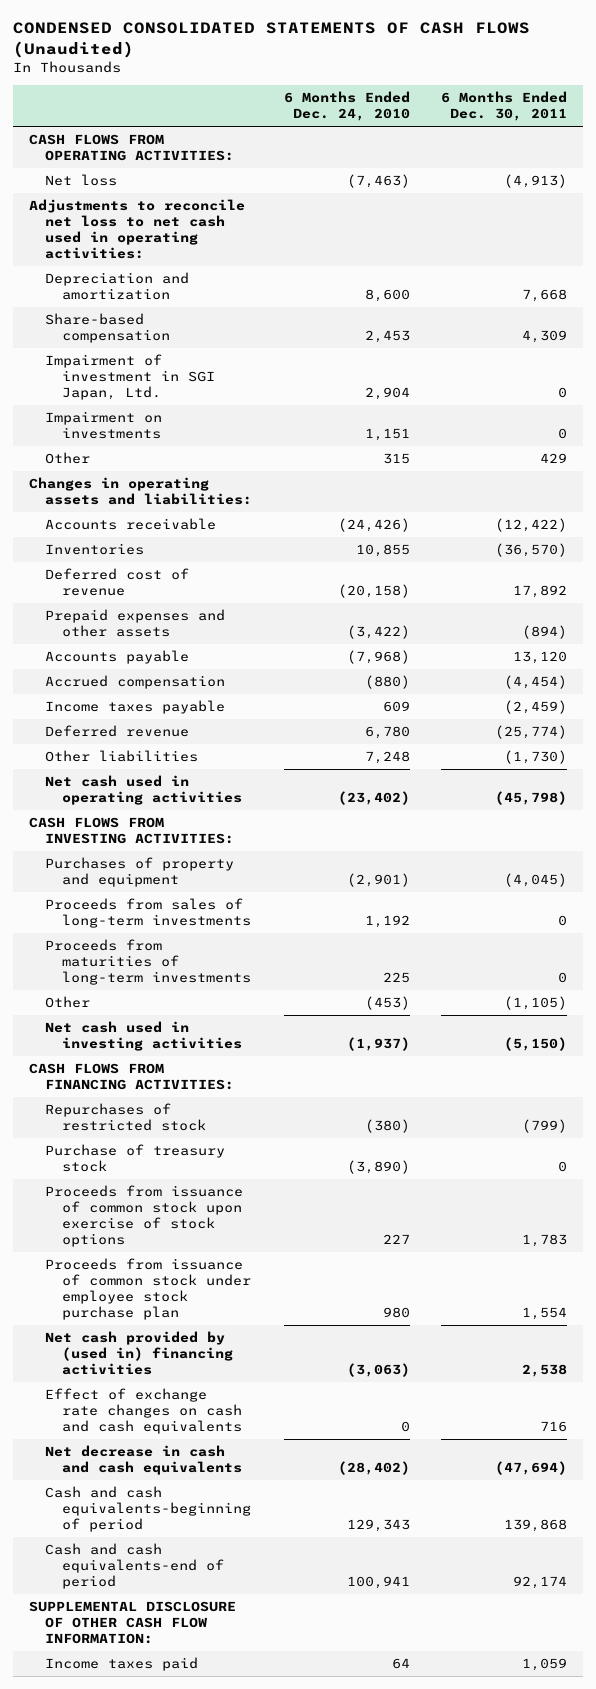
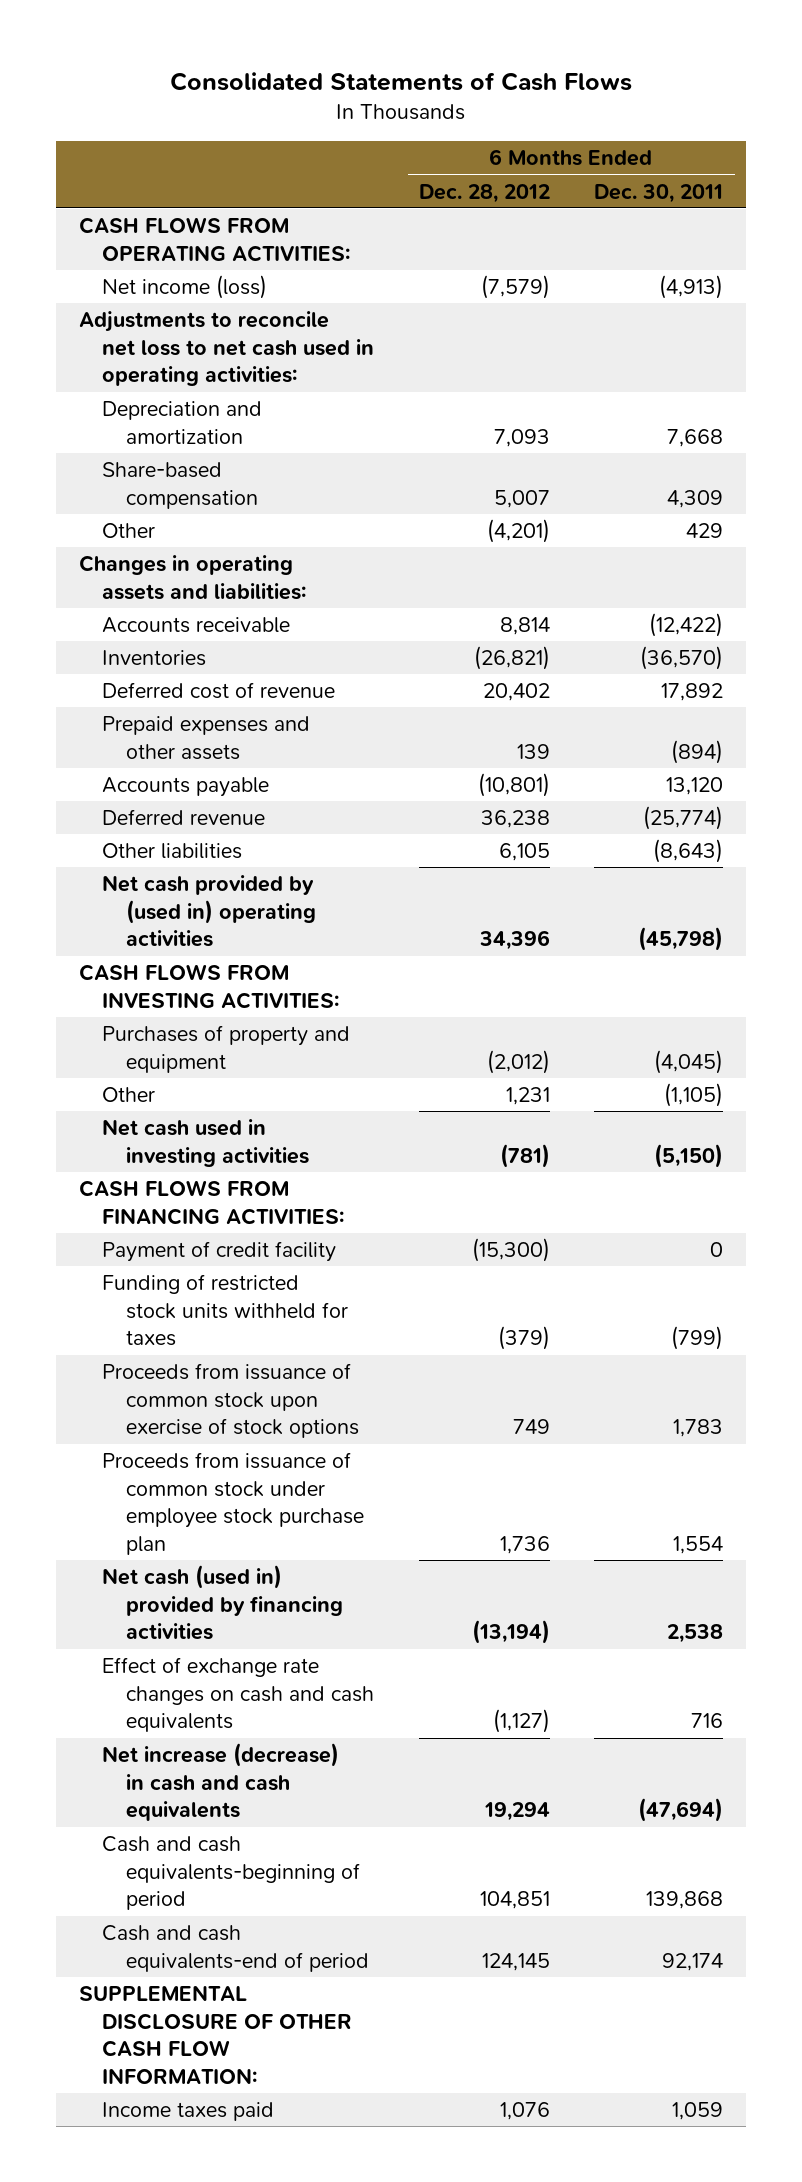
[12,22,530,58] CONDENSED CONSOLIDATED STATEMENTS OF CASH FLOWS (Unaudited) -> [170,72,633,92] Consolidated Statements of Cash Flows
[283,91,410,122] 6 Months Ended Dec. 24, 2010 -> none
none -> [418,183,550,203] Dec. 28, 2012
[45,174,118,187] Net loss -> [102,275,268,300] Net income (loss)
[45,354,215,401] Impairment of investment in SGI Japan, Ltd. -> none
[45,411,163,440] Impairment on investments -> none
[45,675,226,690] Accrued compensation -> none
[45,700,226,715] Income taxes payable -> none
[504,750,568,765] (1,730) -> [653,839,724,864] (8,643)
[45,775,242,806] Net cash used in operating activities -> [102,875,316,948] Net cash provided by (used in) operating activities
[45,898,251,929] Proceeds from sales of long-term investments -> none
[45,939,251,986] Proceeds from maturities of long-term investments -> none
[45,1144,226,1173] Purchase of treasury stock -> none
none -> [102,1241,337,1263] Payment of credit facility
[45,1103,206,1132] Repurchases of restricted stock -> [102,1274,348,1347] Funding of restricted stock units withheld for taxes
[45,1331,233,1376] Net cash provided by (used in) financing activities -> [102,1565,343,1641] Net cash (used in) provided by financing activities
[45,1445,242,1476] Net decrease in cash and cash equivalents -> [102,1743,340,1822] Net increase (decrease) in cash and cash equivalents

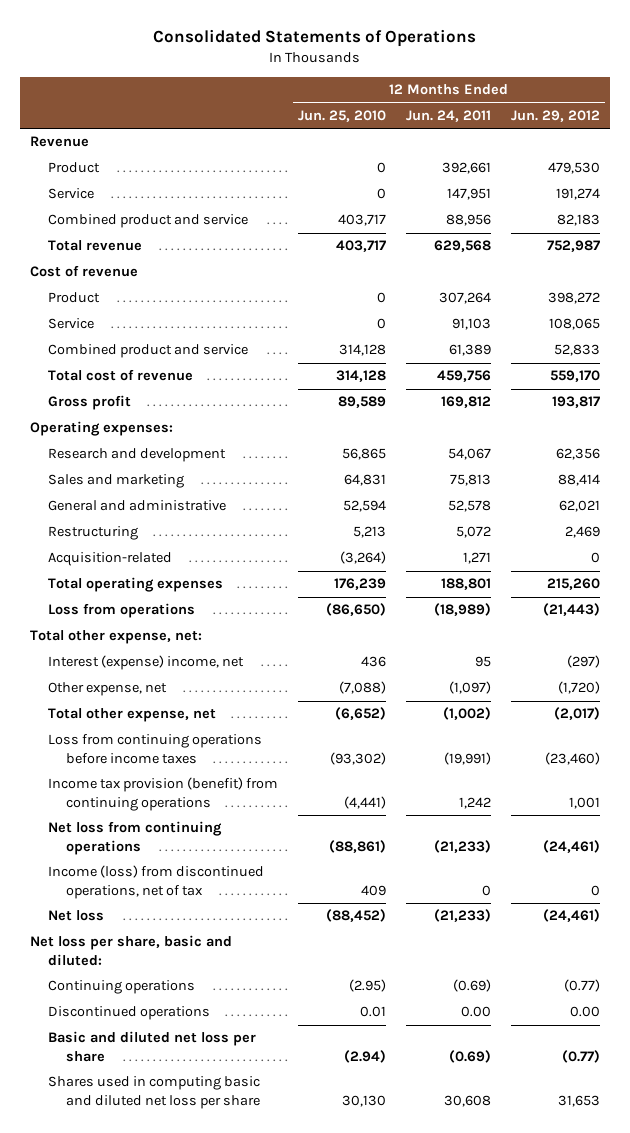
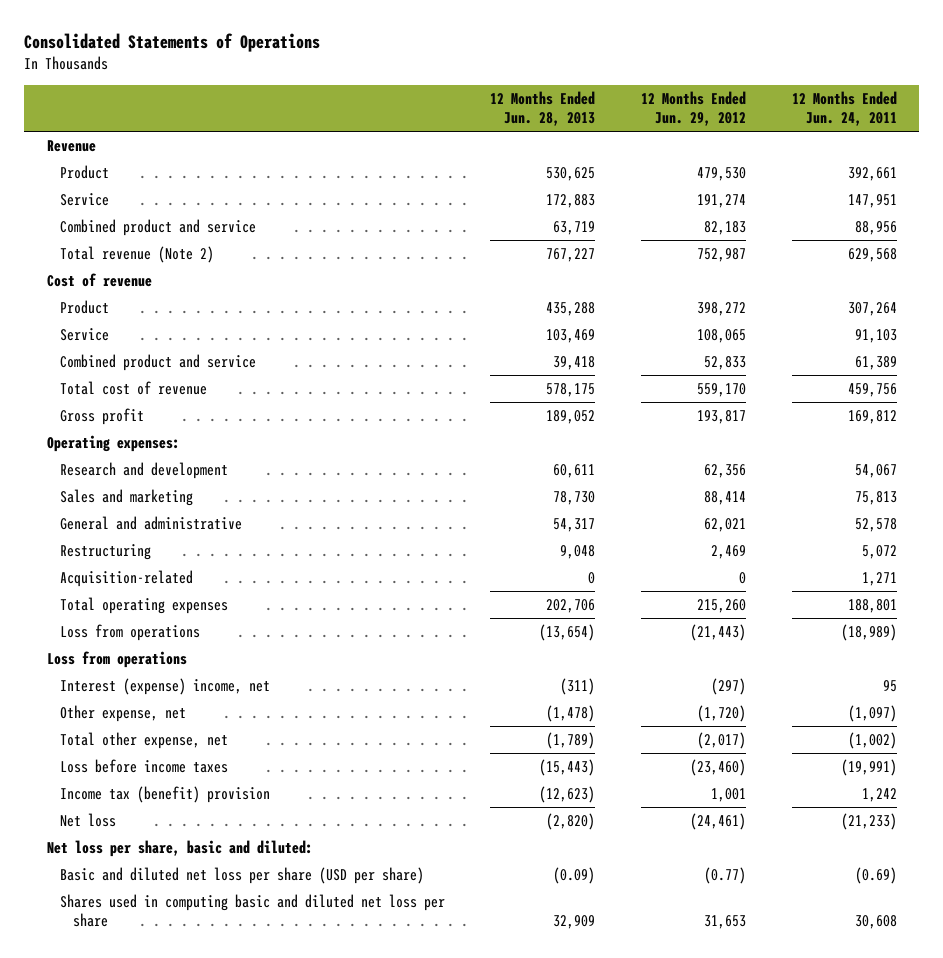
[297,110,386,123] Jun. 25, 2010 -> none
none -> [490,91,596,127] 12 Months Ended Jun. 28, 2013
[47,240,142,252] Total revenue -> [59,246,214,264] Total revenue (Note 2)
[29,630,202,645] Total other expense, net: -> [46,651,187,669] Loss from operations
[47,821,222,855] Net loss from continuing operations -> none
[47,865,264,899] Income (loss) from discontinued operations, net of tax -> none
[47,734,262,764] Loss from continuing operations before income taxes -> [59,759,228,774] Loss before income taxes
[47,777,278,811] Income tax provision (benefit) from continuing operations -> [59,786,270,804] Income tax (benefit) provision
[47,980,195,995] Continuing operations -> none
[47,1006,210,1021] Discontinued operations -> none
[47,1031,256,1062] Basic and diluted net loss per share -> [59,867,424,885] Basic and diluted net loss per share (USD per share)

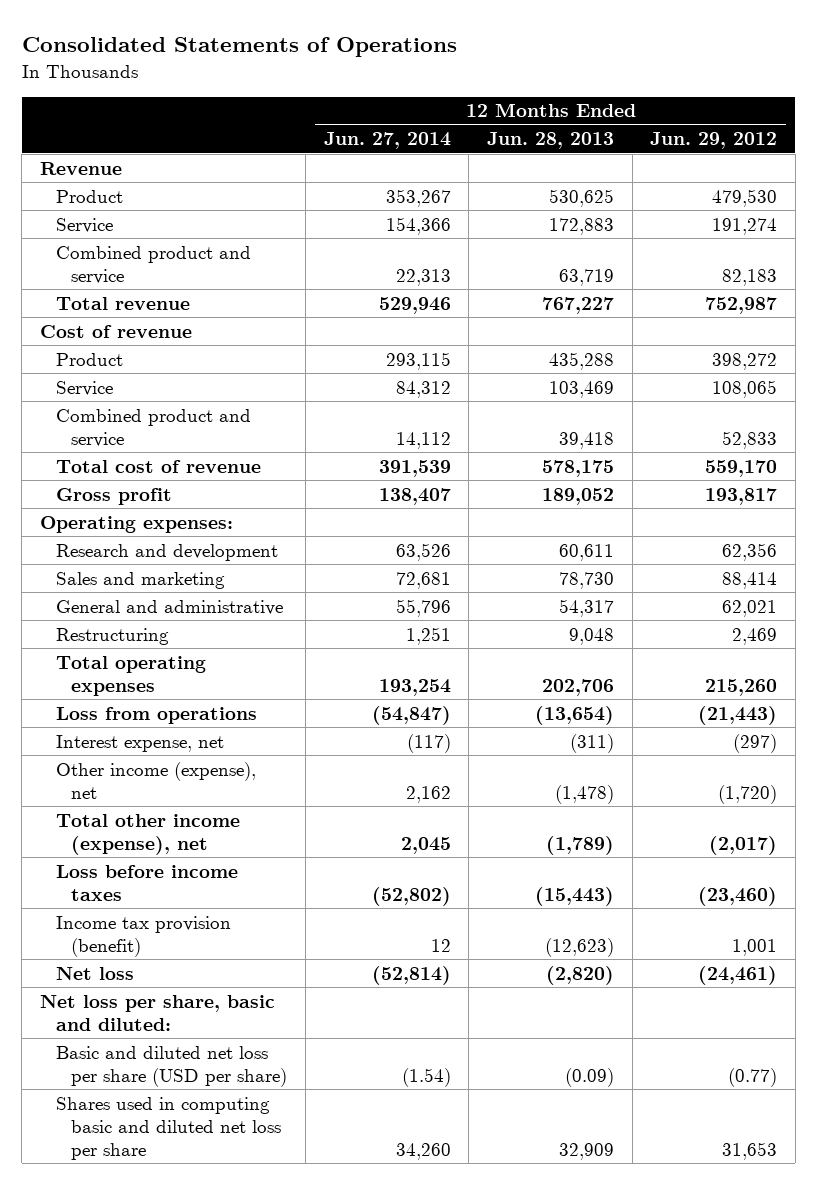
[791,91,897,127] 12 Months Ended Jun. 24, 2011 -> none
none -> [323,132,451,150] Jun. 27, 2014
[59,246,214,264] Total revenue (Note 2) -> [55,296,190,310] Total revenue
[59,570,193,588] Acquisition-related -> none
[46,651,187,669] Loss from operations -> none
[59,678,270,696] Interest (expense) income, net -> [55,734,224,752] Interest expense, net
[59,705,186,723] Other expense, net -> [55,761,256,799] Other income (expense), net
[59,732,228,750] Total other expense, net -> [55,813,240,855] Total other income (expense), net
[59,786,270,804] Income tax (benefit) provision -> [55,915,231,957] Income tax provision (benefit)

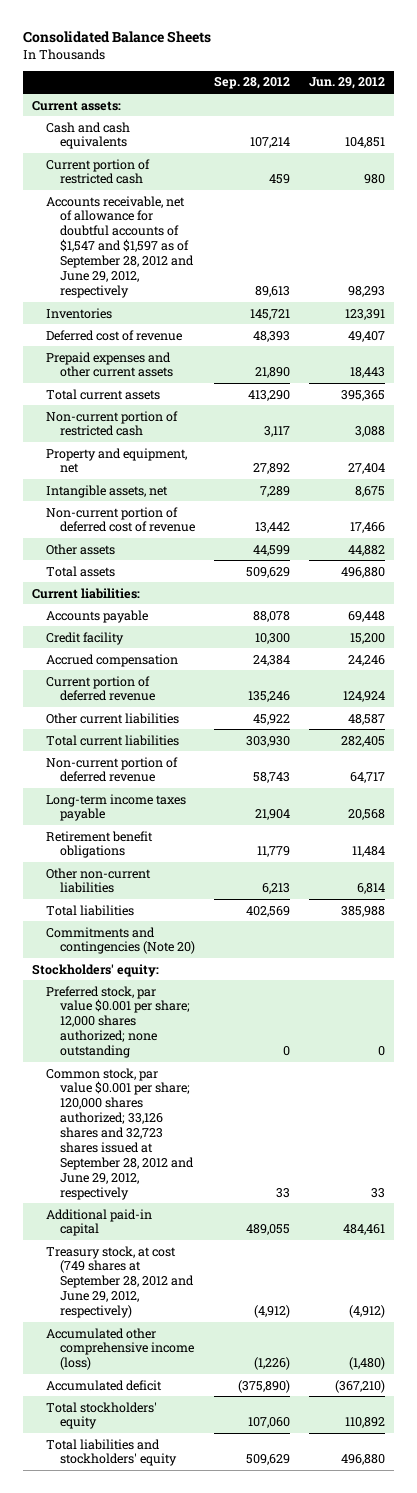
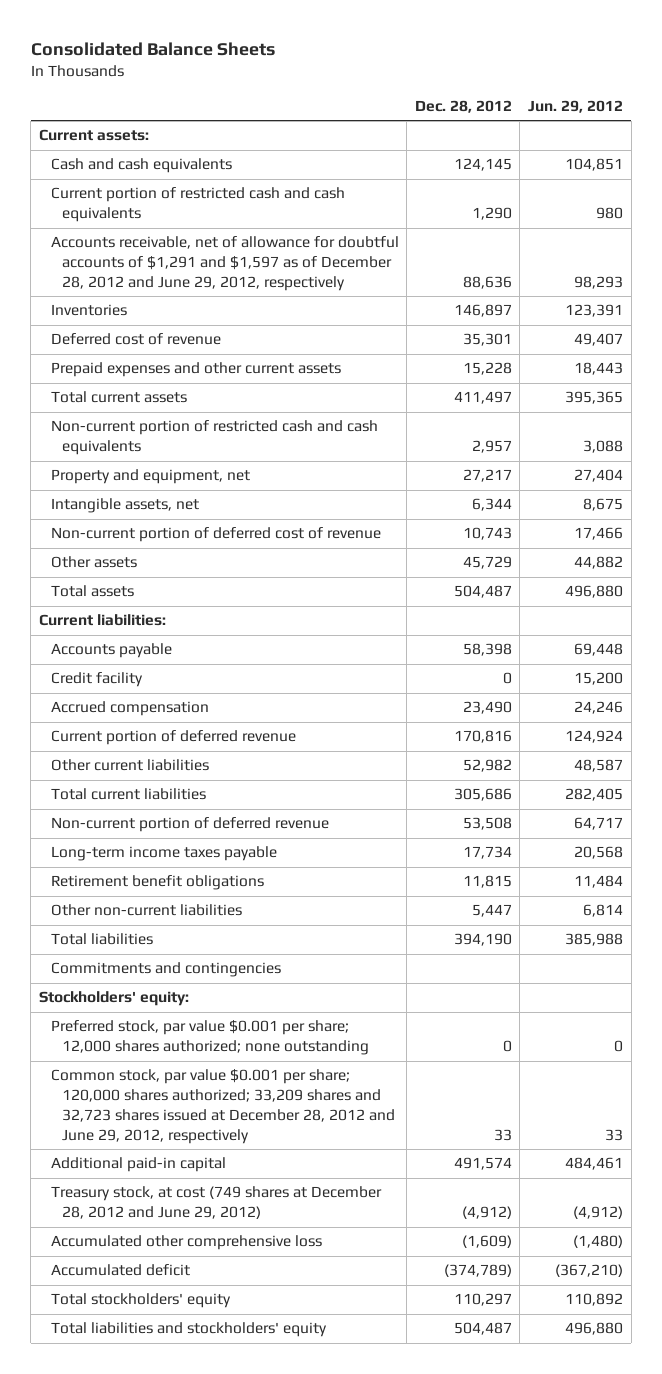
[214,76,291,90] Sep. 28, 2012 -> none
none -> [414,99,512,113] Dec. 28, 2012
[46,158,151,185] Current portion of restricted cash -> [50,187,345,223] Current portion of restricted cash and cash equivalents
[46,195,195,298] Accounts receivable, net of allowance for doubtful accounts of $1,547 and $1,597 as of September 28, 2012 and June 29, 2012, respectively -> [50,236,399,292] Accounts receivable, net of allowance for doubtful accounts of $1,291 and $1,597 as of December 28, 2012 and June 29, 2012, respectively
[46,410,179,437] Non-current portion of restricted cash -> [50,420,378,456] Non-current portion of restricted cash and cash equivalents
[46,926,196,955] Commitments and contingencies (Note 20) -> [50,962,281,978] Commitments and contingencies
[46,1067,195,1200] Common stock, par value $0.001 per share; 120,000 shares authorized; 33,126 shares and 32,723 shares issued at September 28, 2012 and June 29, 2012, respectively -> [50,1069,396,1144] Common stock, par value $0.001 per share; 120,000 shares authorized; 33,209 shares and 32,723 shares issued at December 28, 2012 and June 29, 2012, respectively
[46,1245,195,1319] Treasury stock, at cost (749 shares at September 28, 2012 and June 29, 2012, respectively) -> [50,1186,382,1220] Treasury stock, at cost (749 shares at December 28, 2012 and June 29, 2012)
[46,1327,195,1371] Accumulated other comprehensive income (loss) -> [50,1235,322,1251] Accumulated other comprehensive loss

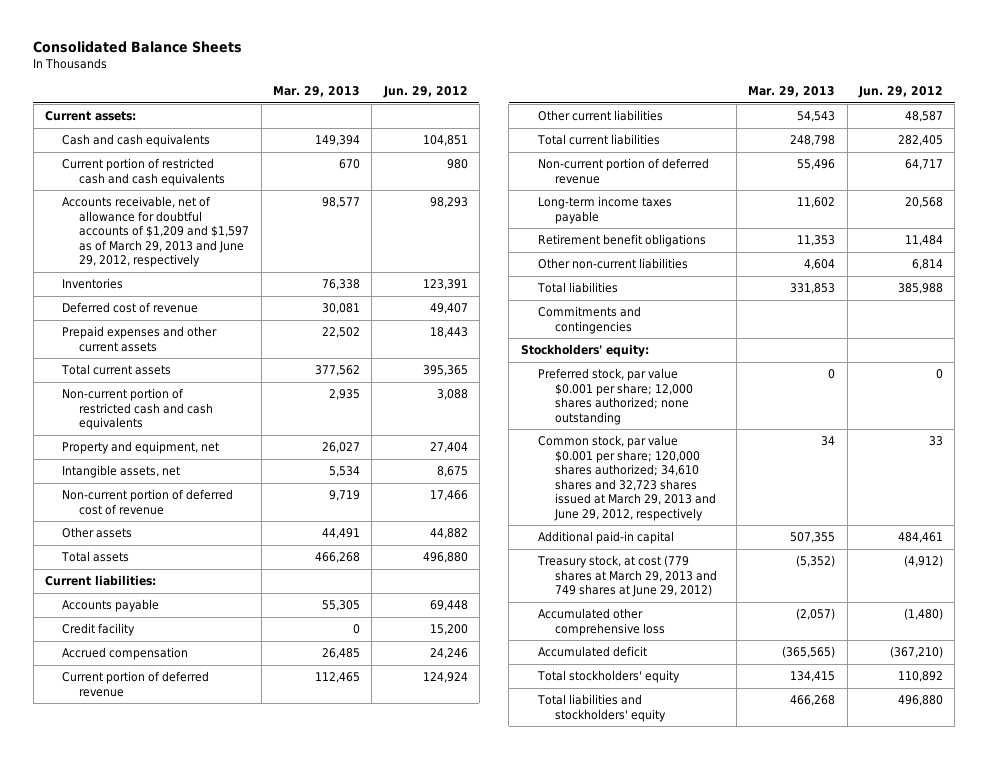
[414,99,512,113] Dec. 28, 2012 -> none
none -> [272,86,360,98] Mar. 29, 2013
[50,236,399,292] Accounts receivable, net of allowance for doubtful accounts of $1,291 and $1,597 as of December 28, 2012 and June 29, 2012, respectively -> [62,196,250,268] Accounts receivable, net of allowance for doubtful accounts of $1,209 and $1,597 as of March 29, 2013 and June 29, 2012, respectively
[50,1069,396,1144] Common stock, par value $0.001 per share; 120,000 shares authorized; 33,209 shares and 32,723 shares issued at December 28, 2012 and June 29, 2012, respectively -> [537,435,716,521] Common stock, par value $0.001 per share; 120,000 shares authorized; 34,610 shares and 32,723 shares issued at March 29, 2013 and June 29, 2012, respectively
[50,1186,382,1220] Treasury stock, at cost (749 shares at December 28, 2012 and June 29, 2012) -> [536,555,717,598] Treasury stock, at cost (779 shares at March 29, 2013 and 749 shares at June 29, 2012)

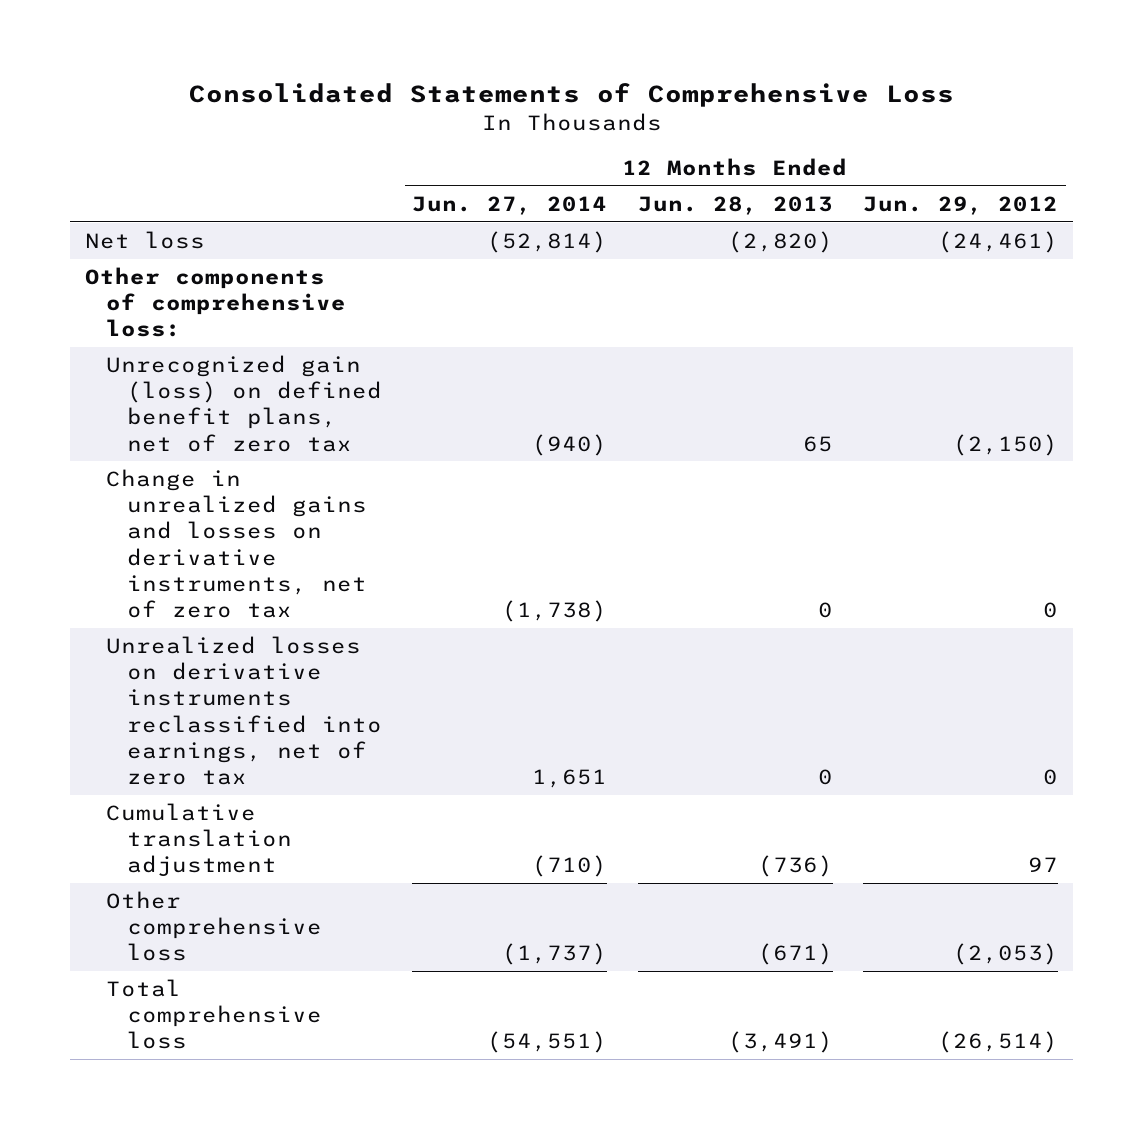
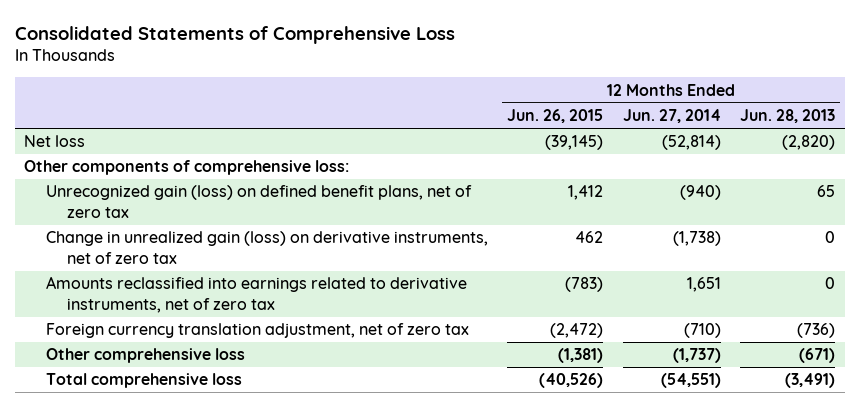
[863,196,1059,216] Jun. 29, 2012 -> none
none -> [507,109,604,124] Jun. 26, 2015
[106,469,367,618] Change in unrealized gains and losses on derivative instruments, net of zero tax -> [45,231,488,264] Change in unrealized gain (loss) on derivative instruments, net of zero tax
[106,636,382,785] Unrealized losses on derivative instruments reclassified into earnings, net of zero tax -> [45,276,467,313] Amounts reclassified into earnings related to derivative instruments, net of zero tax
[106,803,292,877] Cumulative translation adjustment -> [45,323,469,339] Foreign currency translation adjustment, net of zero tax

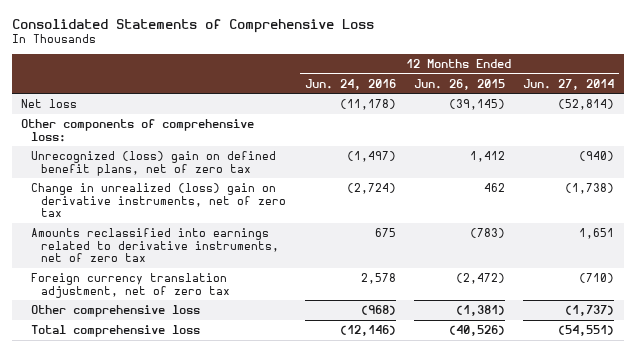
[740,109,836,124] Jun. 28, 2013 -> none
none -> [304,78,396,90] Jun. 24, 2016
[45,185,472,218] Unrecognized gain (loss) on defined benefit plans, net of zero tax -> [31,150,277,176] Unrecognized (loss) gain on defined benefit plans, net of zero tax
[45,231,488,264] Change in unrealized gain (loss) on derivative instruments, net of zero tax -> [31,182,287,218] Change in unrealized (loss) gain on derivative instruments, net of zero tax

